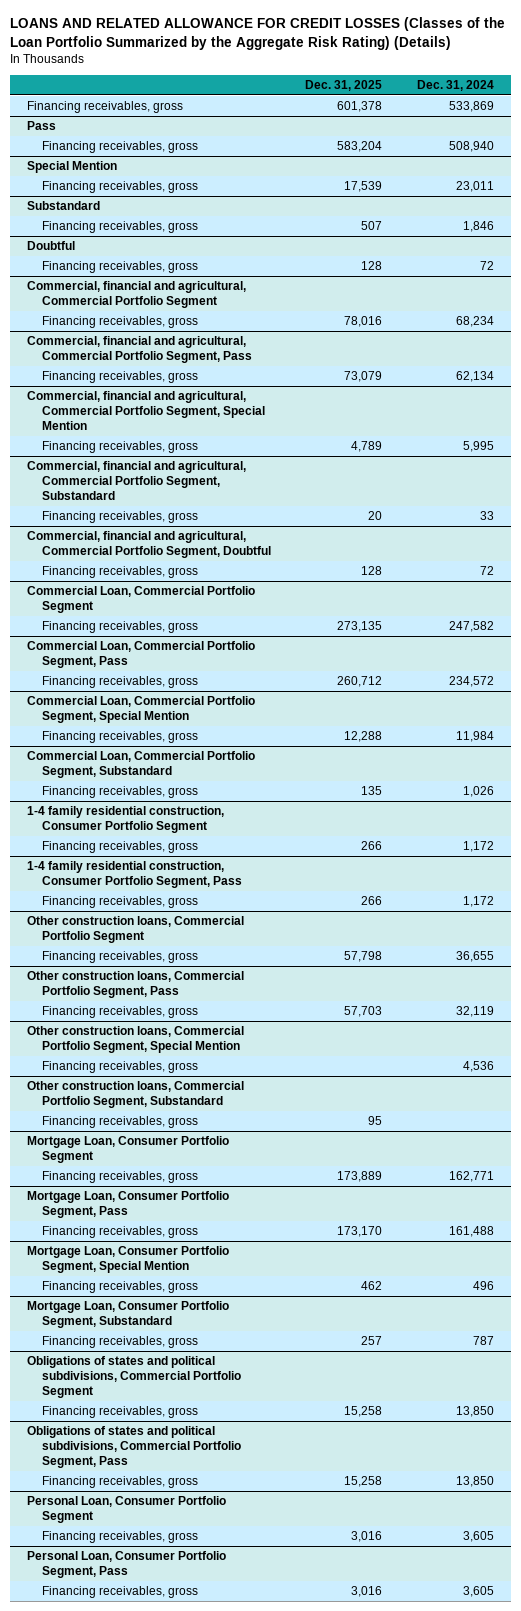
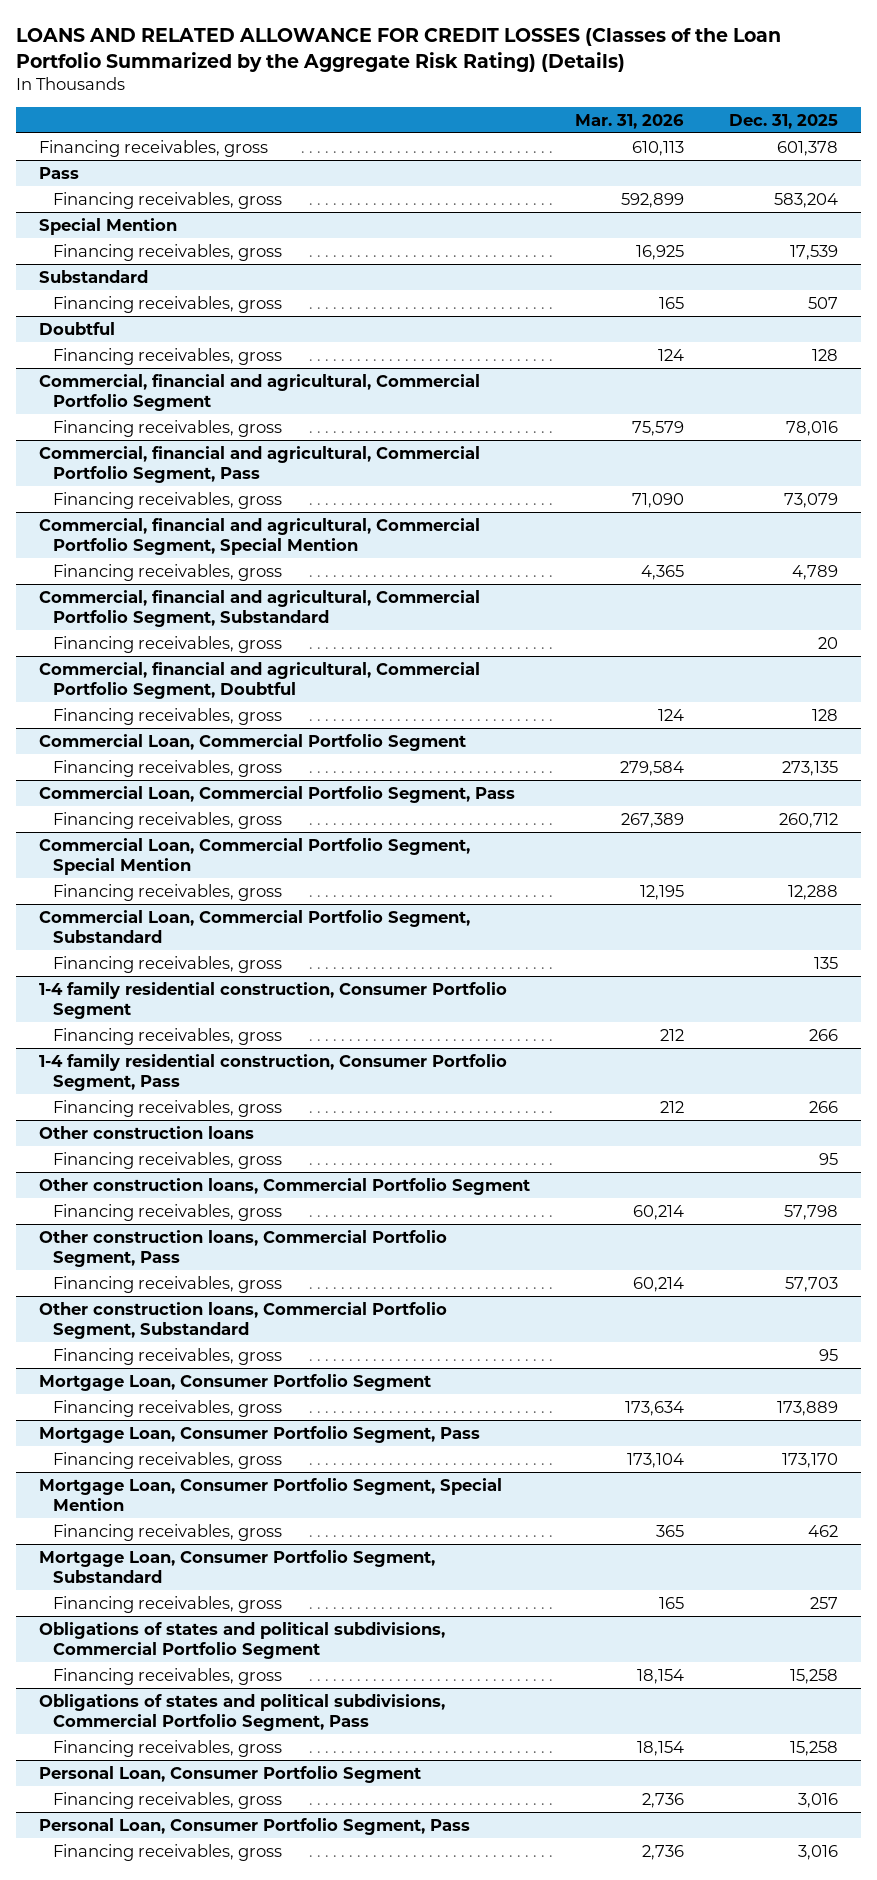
[416,79,494,91] Dec. 31, 2024 -> none
none -> [575,113,685,129] Mar. 31, 2026
none -> [39,1125,255,1139] Other construction loans
none -> [53,1151,283,1169] Financing receivables, gross
[26,1026,244,1054] Other construction loans, Commercial Portfolio Segment, Special Mention -> none
[42,1061,199,1074] Financing receivables, gross -> none

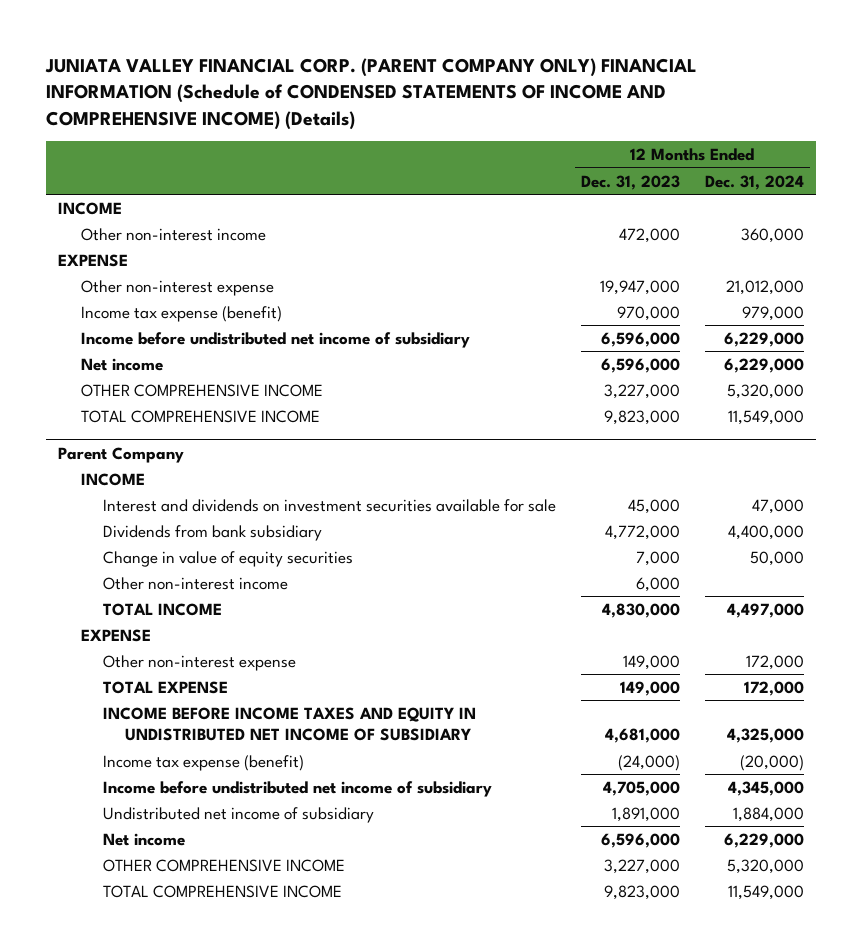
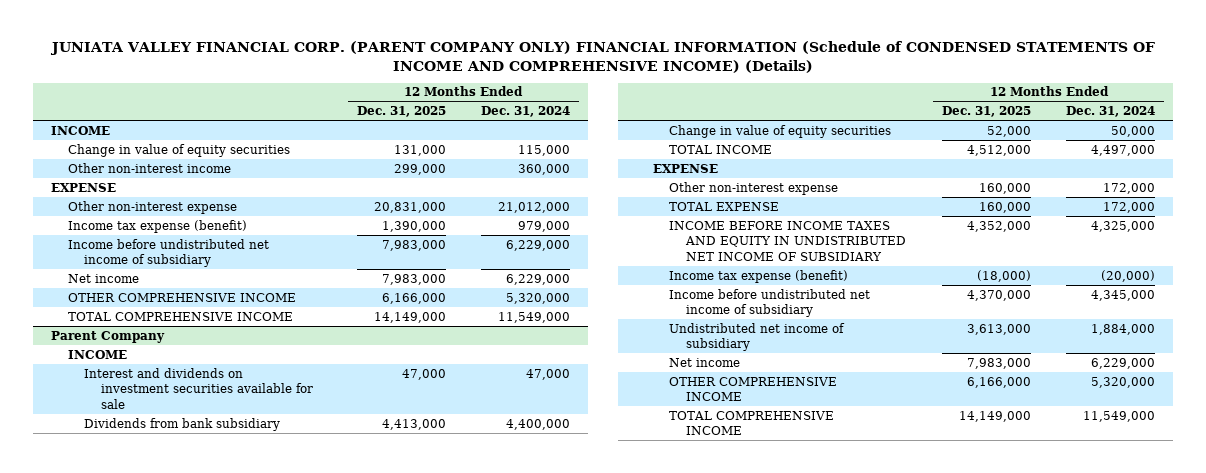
[580,174,680,190] Dec. 31, 2023 -> none
none -> [356,106,446,118] Dec. 31, 2025
none -> [67,143,290,157] Change in value of equity securities
[102,576,288,590] Other non-interest income -> none

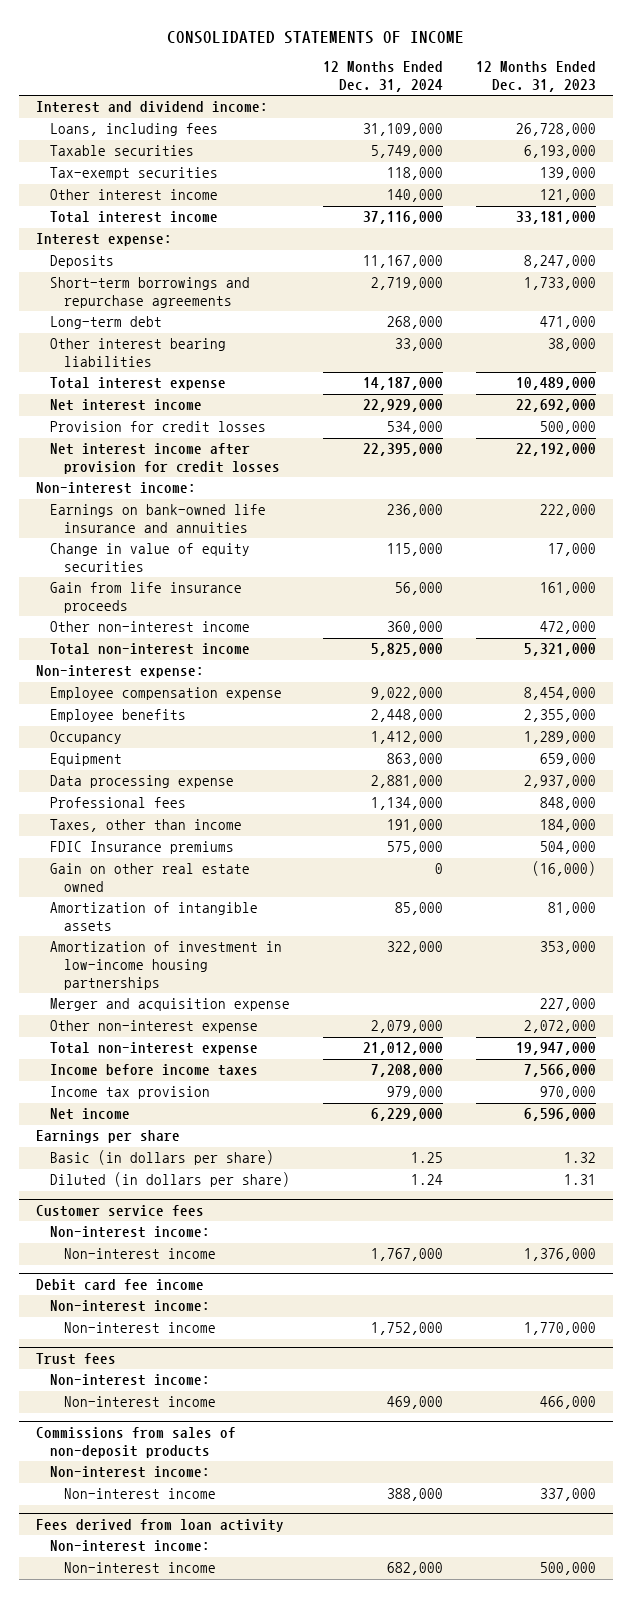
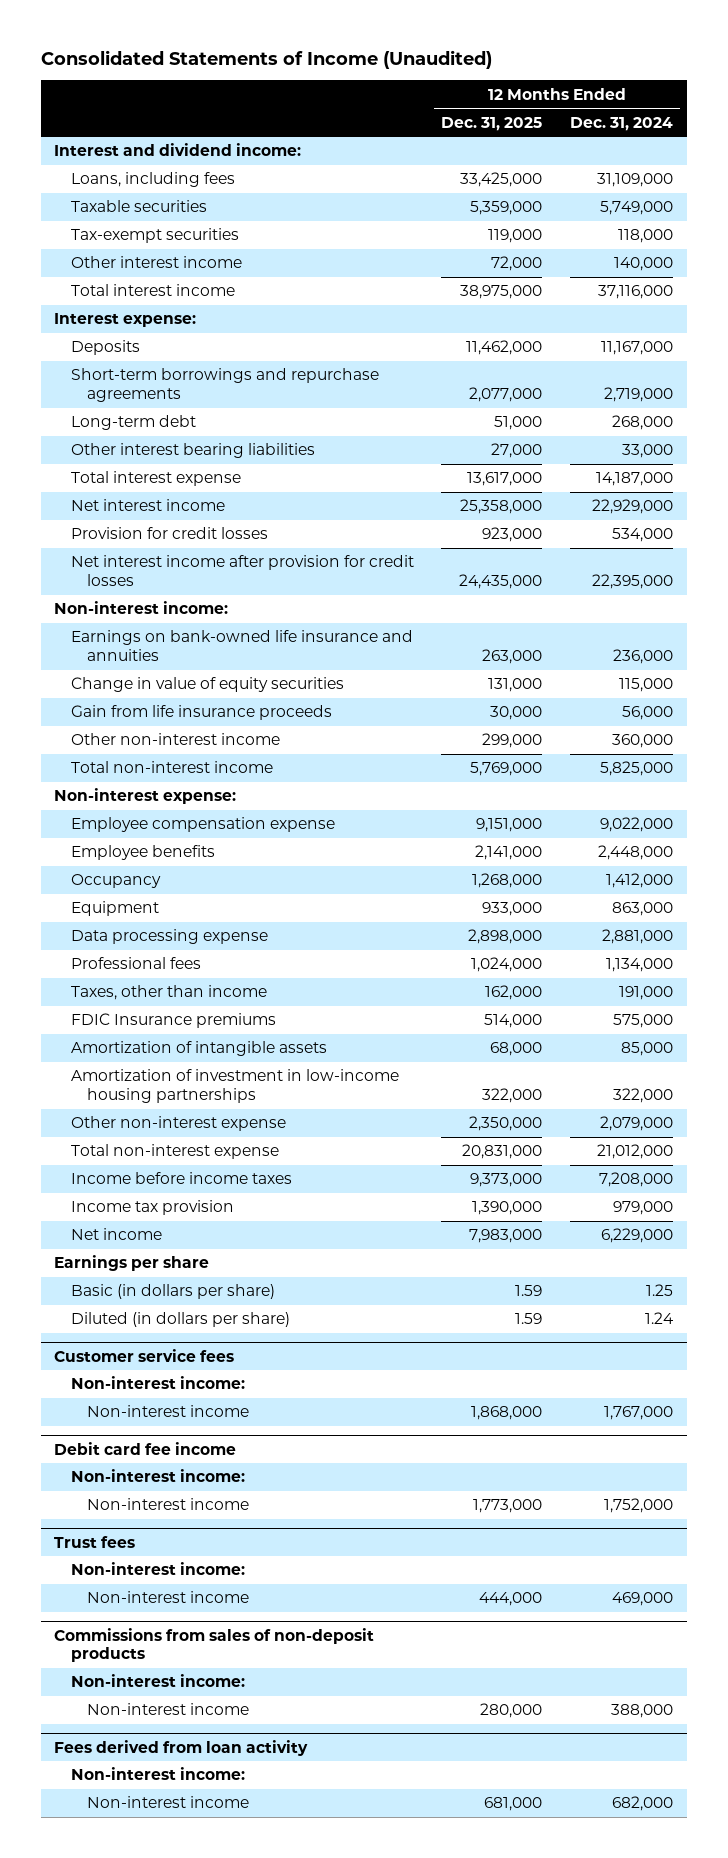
[167,30,465,44] CONSOLIDATED STATEMENTS OF INCOME -> [40,49,492,69] Consolidated Statements of Income (Unaudited)
[476,61,597,92] 12 Months Ended Dec. 31, 2023 -> none
none -> [441,116,543,131] Dec. 31, 2025
[50,863,251,893] Gain on other real estate owned -> none
[50,998,291,1012] Merger and acquisition expense -> none

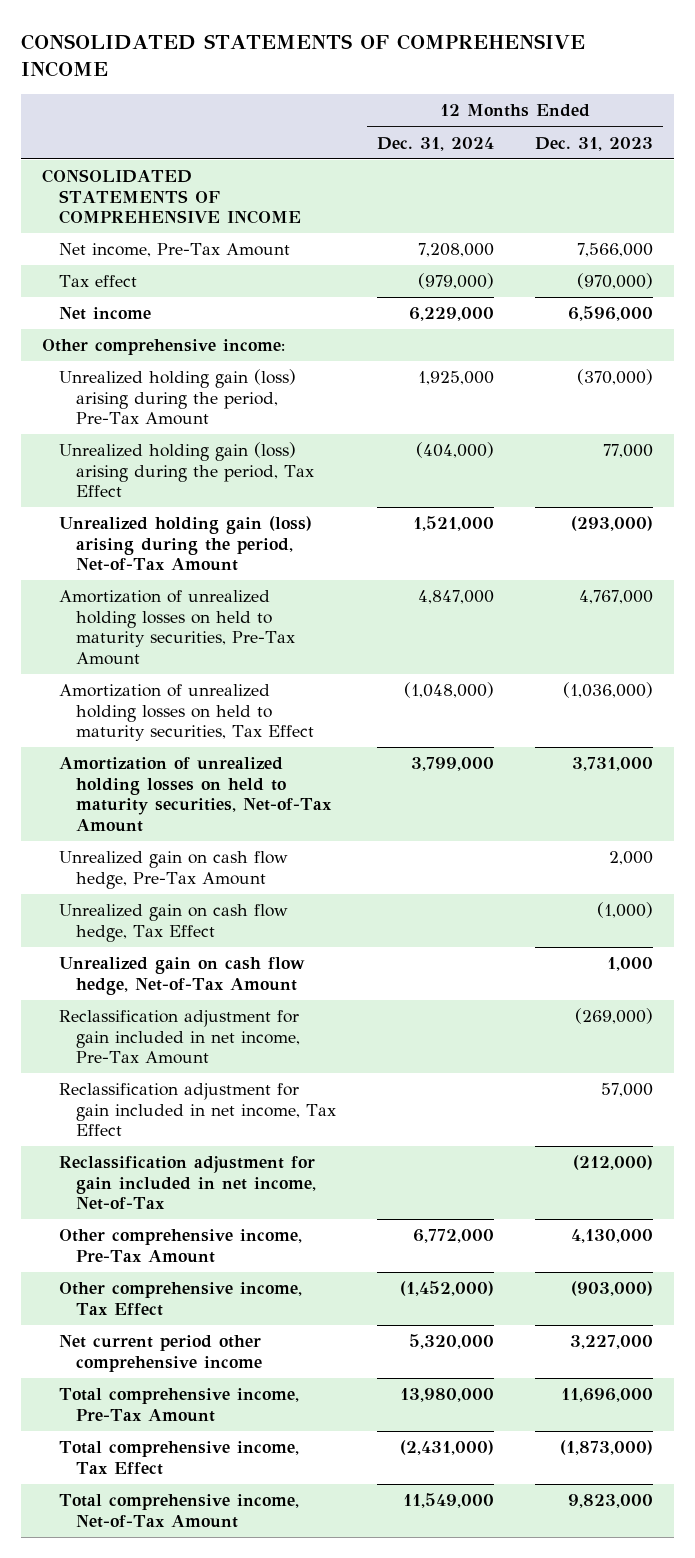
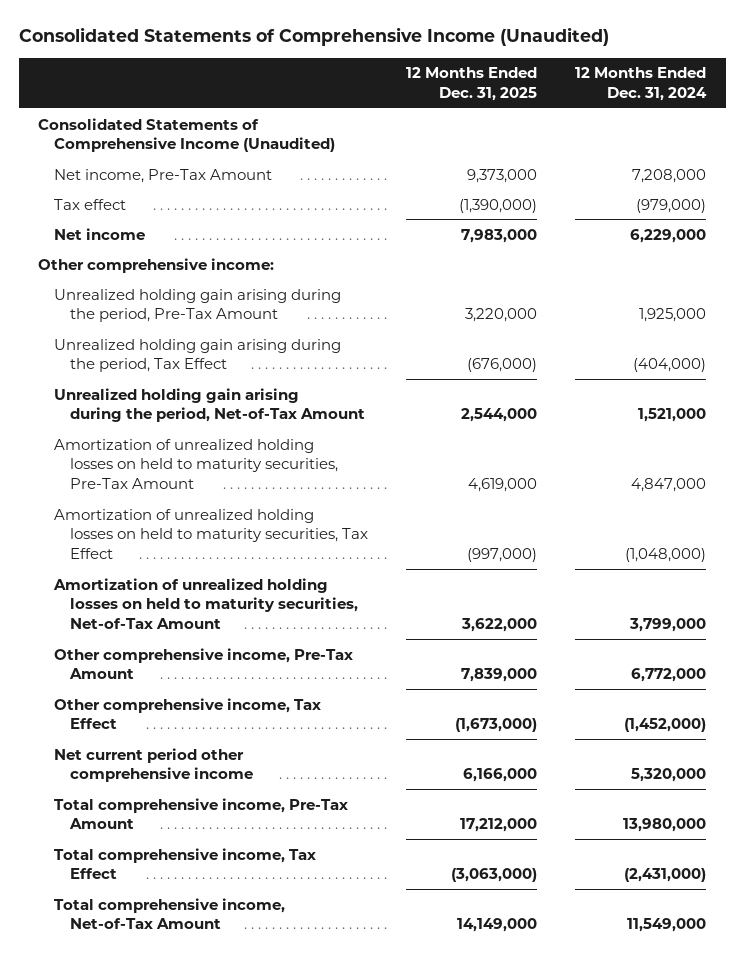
[21,33,586,78] CONSOLIDATED STATEMENTS OF COMPREHENSIVE INCOME -> [18,27,609,47] Consolidated Statements of Comprehensive Income (Unaudited)
[535,136,654,151] Dec. 31, 2023 -> none
none -> [406,67,538,101] 12 Months Ended Dec. 31, 2025
[41,169,302,225] CONSOLIDATED STATEMENTS OF COMPREHENSIVE INCOME -> [38,117,335,153] Consolidated Statements of Comprehensive Income (Unaudited)
[59,369,297,426] Unrealized holding gain (loss) arising during the period, Pre-Tax Amount -> [53,288,341,323] Unrealized holding gain arising during the period, Pre-Tax Amount
[59,442,315,498] Unrealized holding gain (loss) arising during the period, Tax Effect -> [53,338,341,373] Unrealized holding gain arising during the period, Tax Effect
[59,516,313,572] Unrealized holding gain (loss) arising during the period, Net-of-Tax Amount -> [53,387,365,423] Unrealized holding gain arising during the period, Net-of-Tax Amount
[59,851,289,889] Unrealized gain on cash flow hedge, Pre-Tax Amount -> none
[59,904,289,942] Unrealized gain on cash flow hedge, Tax Effect -> none
[59,957,306,995] Unrealized gain on cash flow hedge, Net-of-Tax Amount -> none
[59,1010,301,1065] Reclassification adjustment for gain included in net income, Pre-Tax Amount -> none
[59,1083,337,1137] Reclassification adjustment for gain included in net income, Tax Effect -> none
[59,1156,317,1211] Reclassification adjustment for gain included in net income, Net-of-Tax -> none

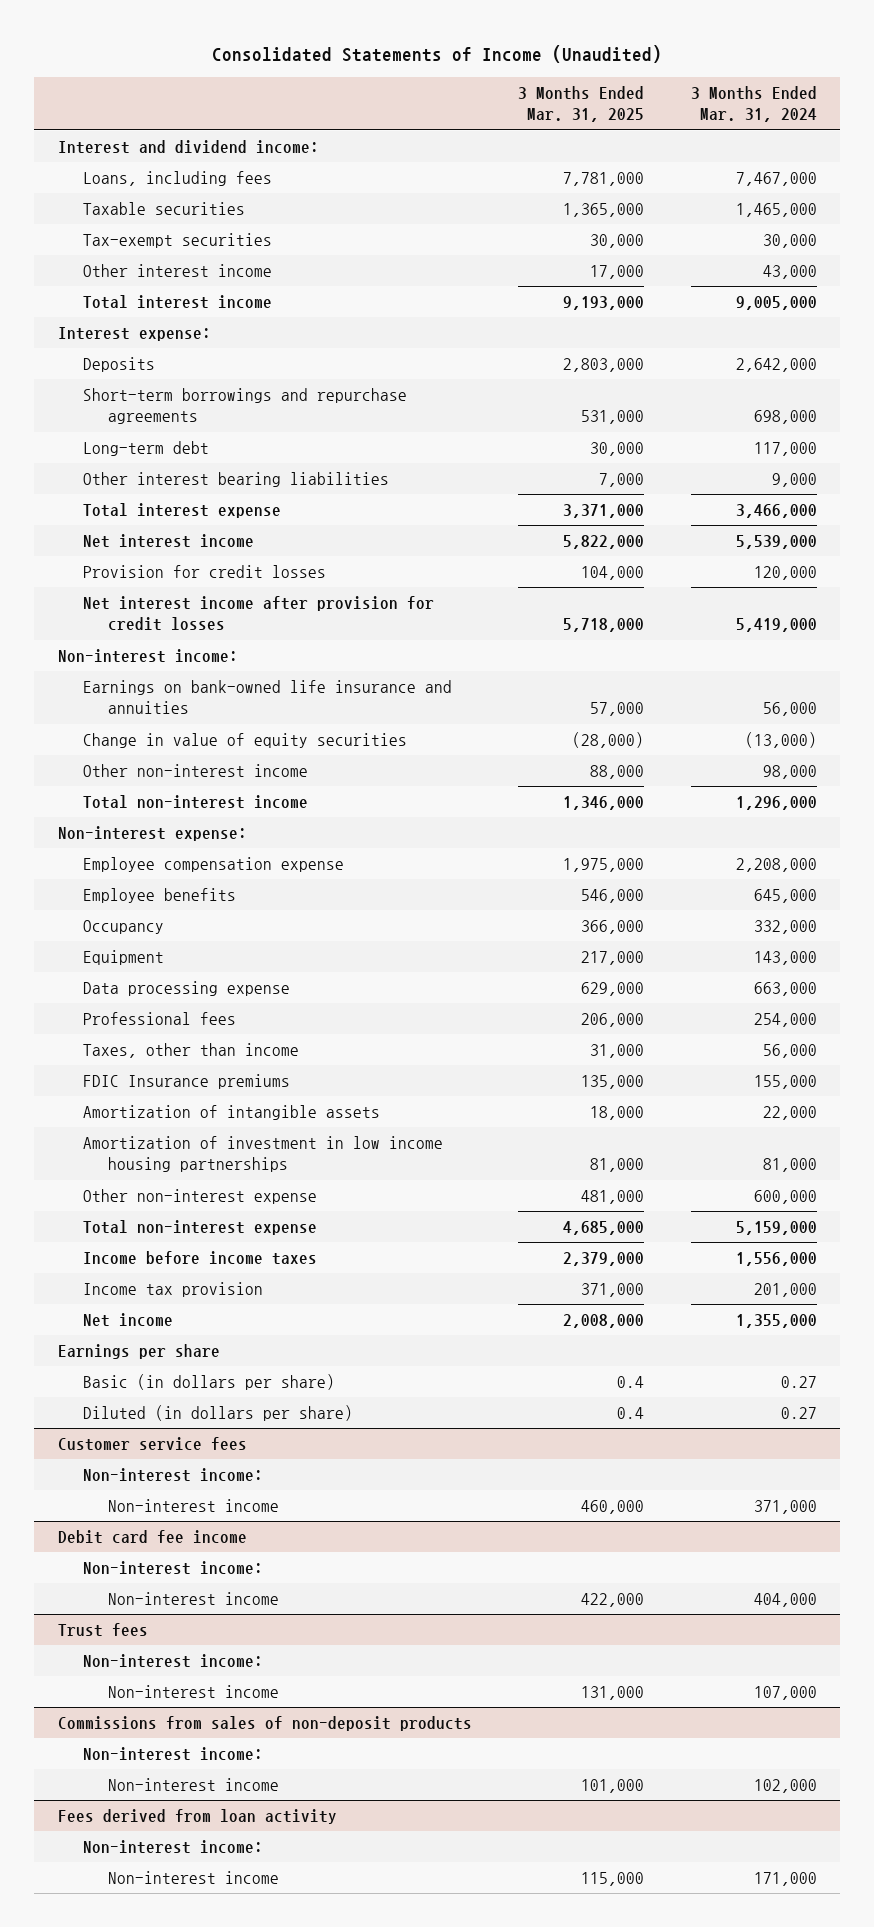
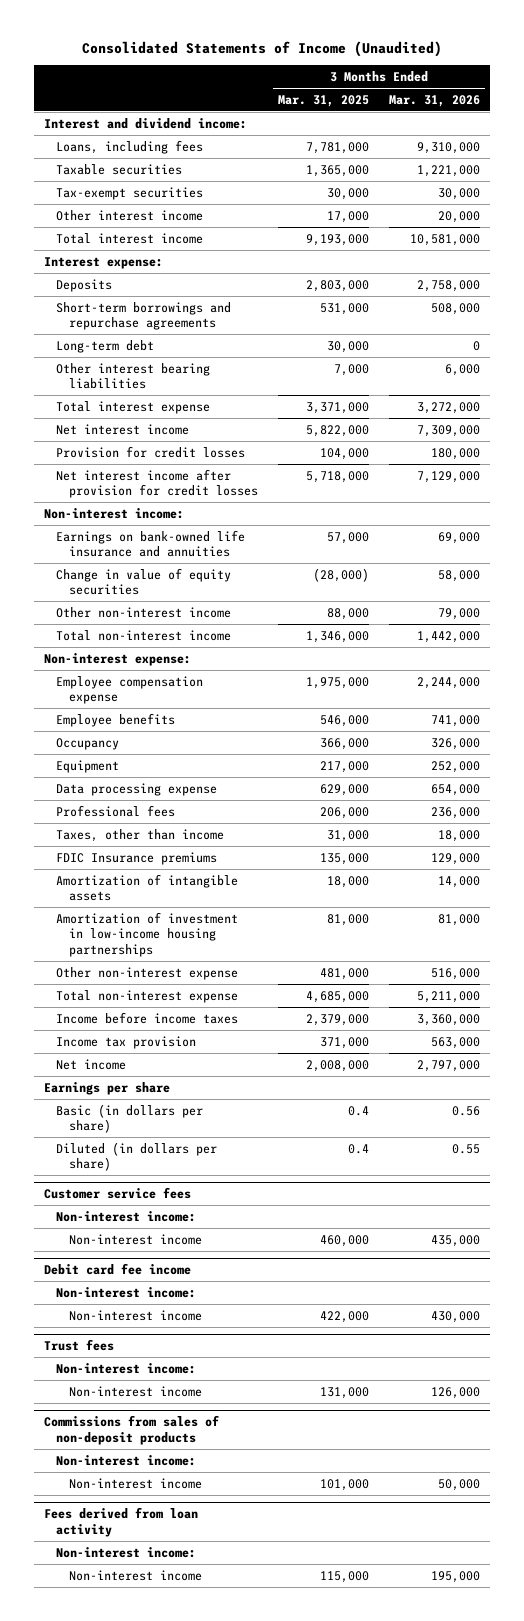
[690,85,817,123] 3 Months Ended Mar. 31, 2024 -> none
none -> [388,94,480,107] Mar. 31, 2026
[82,1135,443,1173] Amortization of investment in low income housing partnerships -> [56,911,239,957] Amortization of investment in low-income housing partnerships

